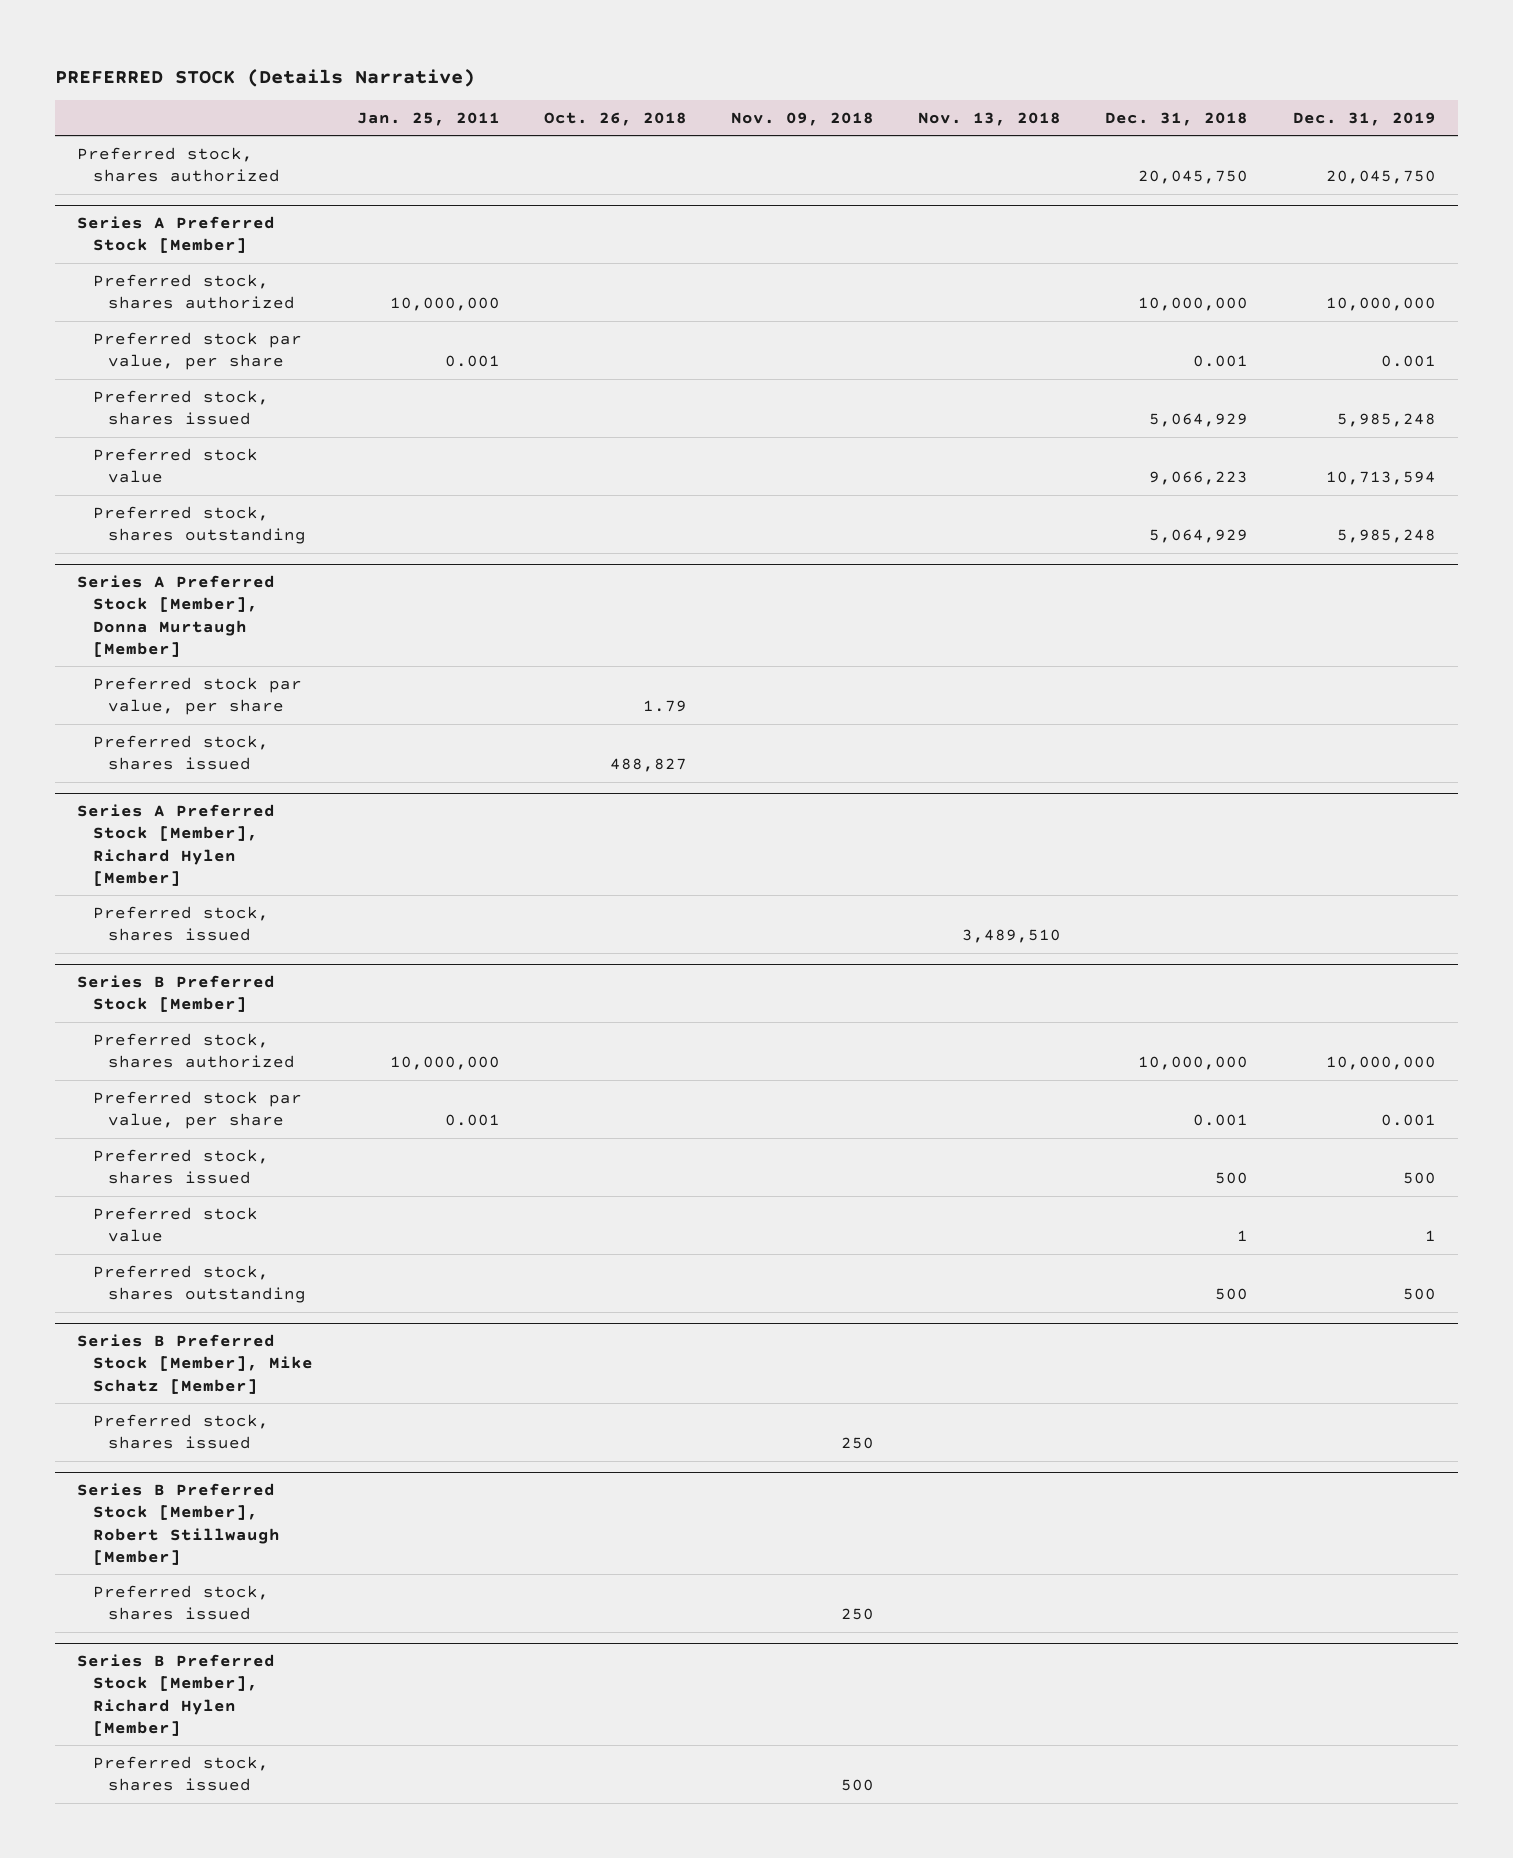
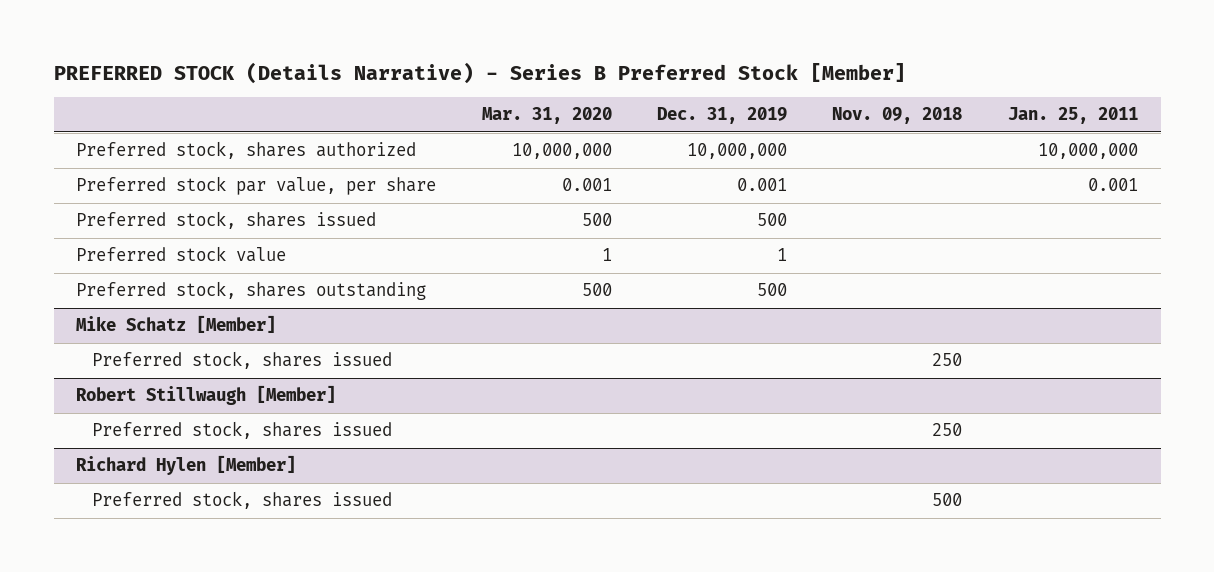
[55,68,476,87] PREFERRED STOCK (Details Narrative) -> [53,62,906,85] PREFERRED STOCK (Details Narrative) - Series B Preferred Stock [Member]
[544,112,688,127] Oct. 26, 2018 -> none
[918,112,1062,127] Nov. 13, 2018 -> none
[1105,112,1249,127] Dec. 31, 2018 -> none
none -> [481,107,612,125] Mar. 31, 2020
[77,146,280,183] Preferred stock, shares authorized -> none
[77,215,276,254] Series A Preferred Stock [Member] -> none
[92,389,269,426] Preferred stock, shares issued -> none
[92,447,258,484] Preferred stock value -> none
[92,505,307,545] Preferred stock, shares outstanding -> none
[77,574,276,657] Series A Preferred Stock [Member], Donna Murtaugh [Member] -> none
[92,676,302,716] Preferred stock par value, per share -> none
[92,734,269,771] Preferred stock, shares issued -> none
[77,803,276,886] Series A Preferred Stock [Member], Richard Hylen [Member] -> none
[92,905,269,942] Preferred stock, shares issued -> none
[77,974,276,1013] Series B Preferred Stock [Member] -> none
[92,1032,296,1069] Preferred stock, shares authorized -> none
[92,1090,302,1130] Preferred stock par value, per share -> none
[77,1333,313,1394] Series B Preferred Stock [Member], Mike Schatz [Member] -> none
none -> [76,315,277,334] Mike Schatz [Member]
[77,1482,280,1565] Series B Preferred Stock [Member], Robert Stillwaugh [Member] -> none
none -> [76,385,337,406] Robert Stillwaugh [Member]
[77,1653,276,1736] Series B Preferred Stock [Member], Richard Hylen [Member] -> none
none -> [76,455,297,476] Richard Hylen [Member]

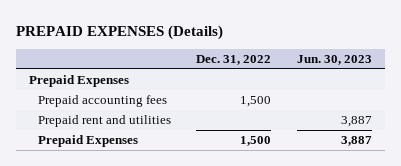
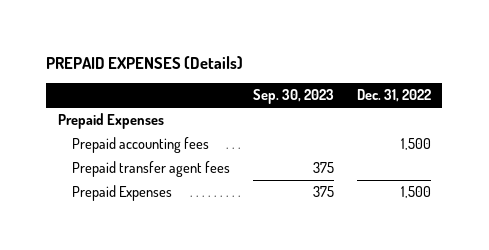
[296,54,372,65] Jun. 30, 2023 -> none
none -> [252,89,334,105] Sep. 30, 2023
[37,115,171,128] Prepaid rent and utilities -> [71,161,230,178] Prepaid transfer agent fees

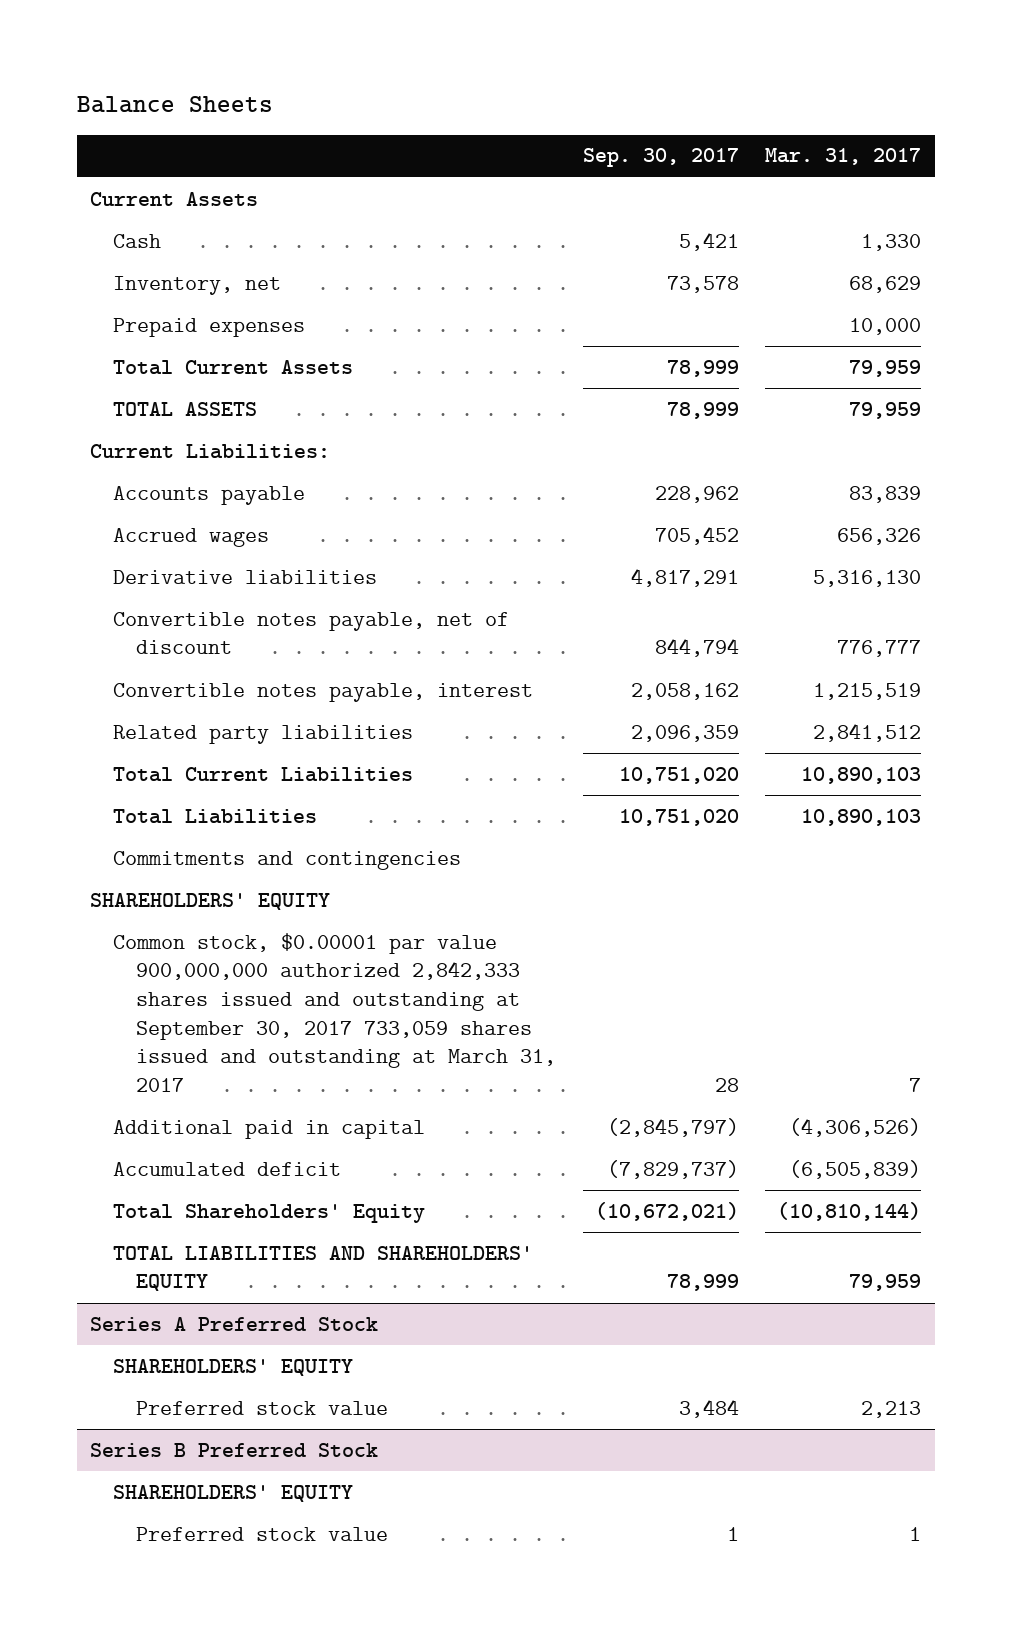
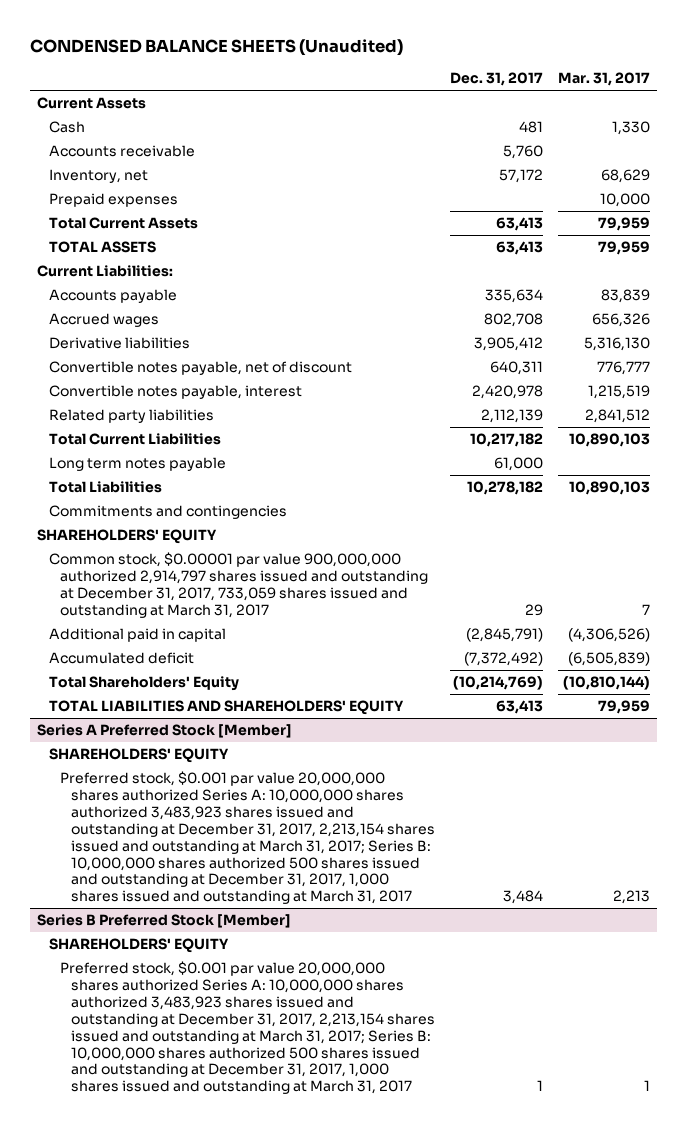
[76,95,273,113] Balance Sheets -> [30,39,404,57] CONDENSED BALANCE SHEETS (Unaudited)
[582,148,739,168] Sep. 30, 2017 -> none
none -> [450,72,544,87] Dec. 31, 2017
none -> [48,145,195,158] Accounts receivable
none -> [48,457,226,472] Long term notes payable
[112,932,556,1092] Common stock, $0.00001 par value 900,000,000 authorized 2,842,333 shares issued and outstanding at September 30, 2017 733,059 shares issued and outstanding at March 31, 2017 -> [48,552,429,618] Common stock, $0.00001 par value 900,000,000 authorized 2,914,797 shares issued and outstanding at December 31, 2017, 733,059 shares issued and outstanding at March 31, 2017
[90,1316,379,1331] Series A Preferred Stock -> [37,724,293,739] Series A Preferred Stock [Member]
[135,1400,388,1415] Preferred stock value -> [60,771,436,905] Preferred stock, $0.001 par value 20,000,000 shares authorized Series A: 10,000,000 shares authorized 3,483,923 shares issued and outstanding at December 31, 2017, 2,213,154 shares issued and outstanding at March 31, 2017; Series B: 10,000,000 shares authorized 500 shares issued and outstanding at December 31, 2017, 1,000 shares issued and outstanding at March 31, 2017
[90,1442,379,1457] Series B Preferred Stock -> [37,914,292,929] Series B Preferred Stock [Member]
[135,1526,388,1541] Preferred stock value -> [60,961,436,1095] Preferred stock, $0.001 par value 20,000,000 shares authorized Series A: 10,000,000 shares authorized 3,483,923 shares issued and outstanding at December 31, 2017, 2,213,154 shares issued and outstanding at March 31, 2017; Series B: 10,000,000 shares authorized 500 shares issued and outstanding at December 31, 2017, 1,000 shares issued and outstanding at March 31, 2017

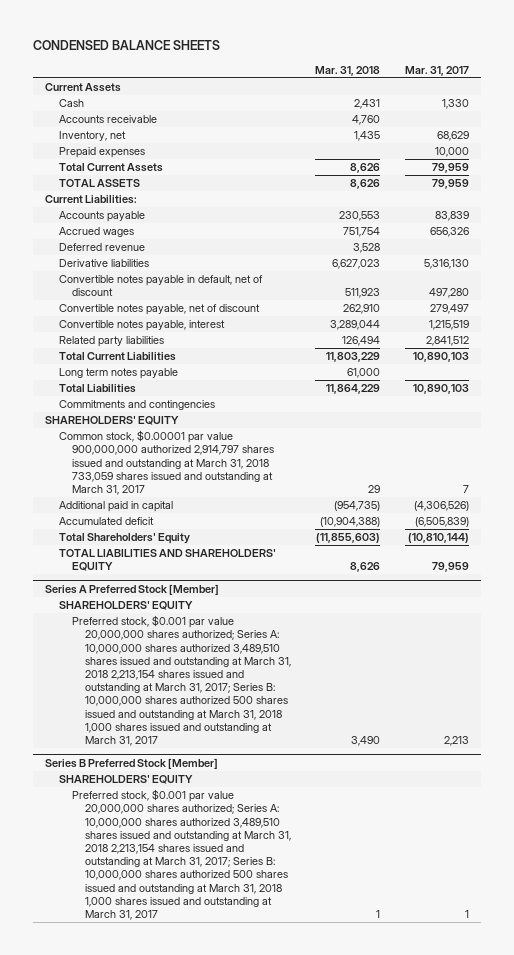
[30,39,404,57] CONDENSED BALANCE SHEETS (Unaudited) -> [33,40,221,51] CONDENSED BALANCE SHEETS
[450,72,544,87] Dec. 31, 2017 -> none
none -> [315,65,381,76] Mar. 31, 2018
none -> [58,243,145,252] Deferred revenue
none -> [58,275,263,297] Convertible notes payable in default, net of discount
[596,361,650,376] 776,777 -> [429,304,469,315] 279,497
[48,552,429,618] Common stock, $0.00001 par value 900,000,000 authorized 2,914,797 shares issued and outstanding at December 31, 2017, 733,059 shares issued and outstanding at March 31, 2017 -> [58,430,274,495] Common stock, $0.00001 par value 900,000,000 authorized 2,914,797 shares issued and outstanding at March 31, 2018 733,059 shares issued and outstanding at March 31, 2017
[60,771,436,905] Preferred stock, $0.001 par value 20,000,000 shares authorized Series A: 10,000,000 shares authorized 3,483,923 shares issued and outstanding at December 31, 2017, 2,213,154 shares issued and outstanding at March 31, 2017; Series B: 10,000,000 shares authorized 500 shares issued and outstanding at December 31, 2017, 1,000 shares issued and outstanding at March 31, 2017 -> [71,615,292,747] Preferred stock, $0.001 par value 20,000,000 shares authorized; Series A: 10,000,000 shares authorized 3,489,510 shares issued and outstanding at March 31, 2018 2,213,154 shares issued and outstanding at March 31, 2017; Series B: 10,000,000 shares authorized 500 shares issued and outstanding at March 31, 2018 1,000 shares issued and outstanding at March 31, 2017
[60,961,436,1095] Preferred stock, $0.001 par value 20,000,000 shares authorized Series A: 10,000,000 shares authorized 3,483,923 shares issued and outstanding at December 31, 2017, 2,213,154 shares issued and outstanding at March 31, 2017; Series B: 10,000,000 shares authorized 500 shares issued and outstanding at December 31, 2017, 1,000 shares issued and outstanding at March 31, 2017 -> [71,789,292,921] Preferred stock, $0.001 par value 20,000,000 shares authorized; Series A: 10,000,000 shares authorized 3,489,510 shares issued and outstanding at March 31, 2018 2,213,154 shares issued and outstanding at March 31, 2017; Series B: 10,000,000 shares authorized 500 shares issued and outstanding at March 31, 2018 1,000 shares issued and outstanding at March 31, 2017

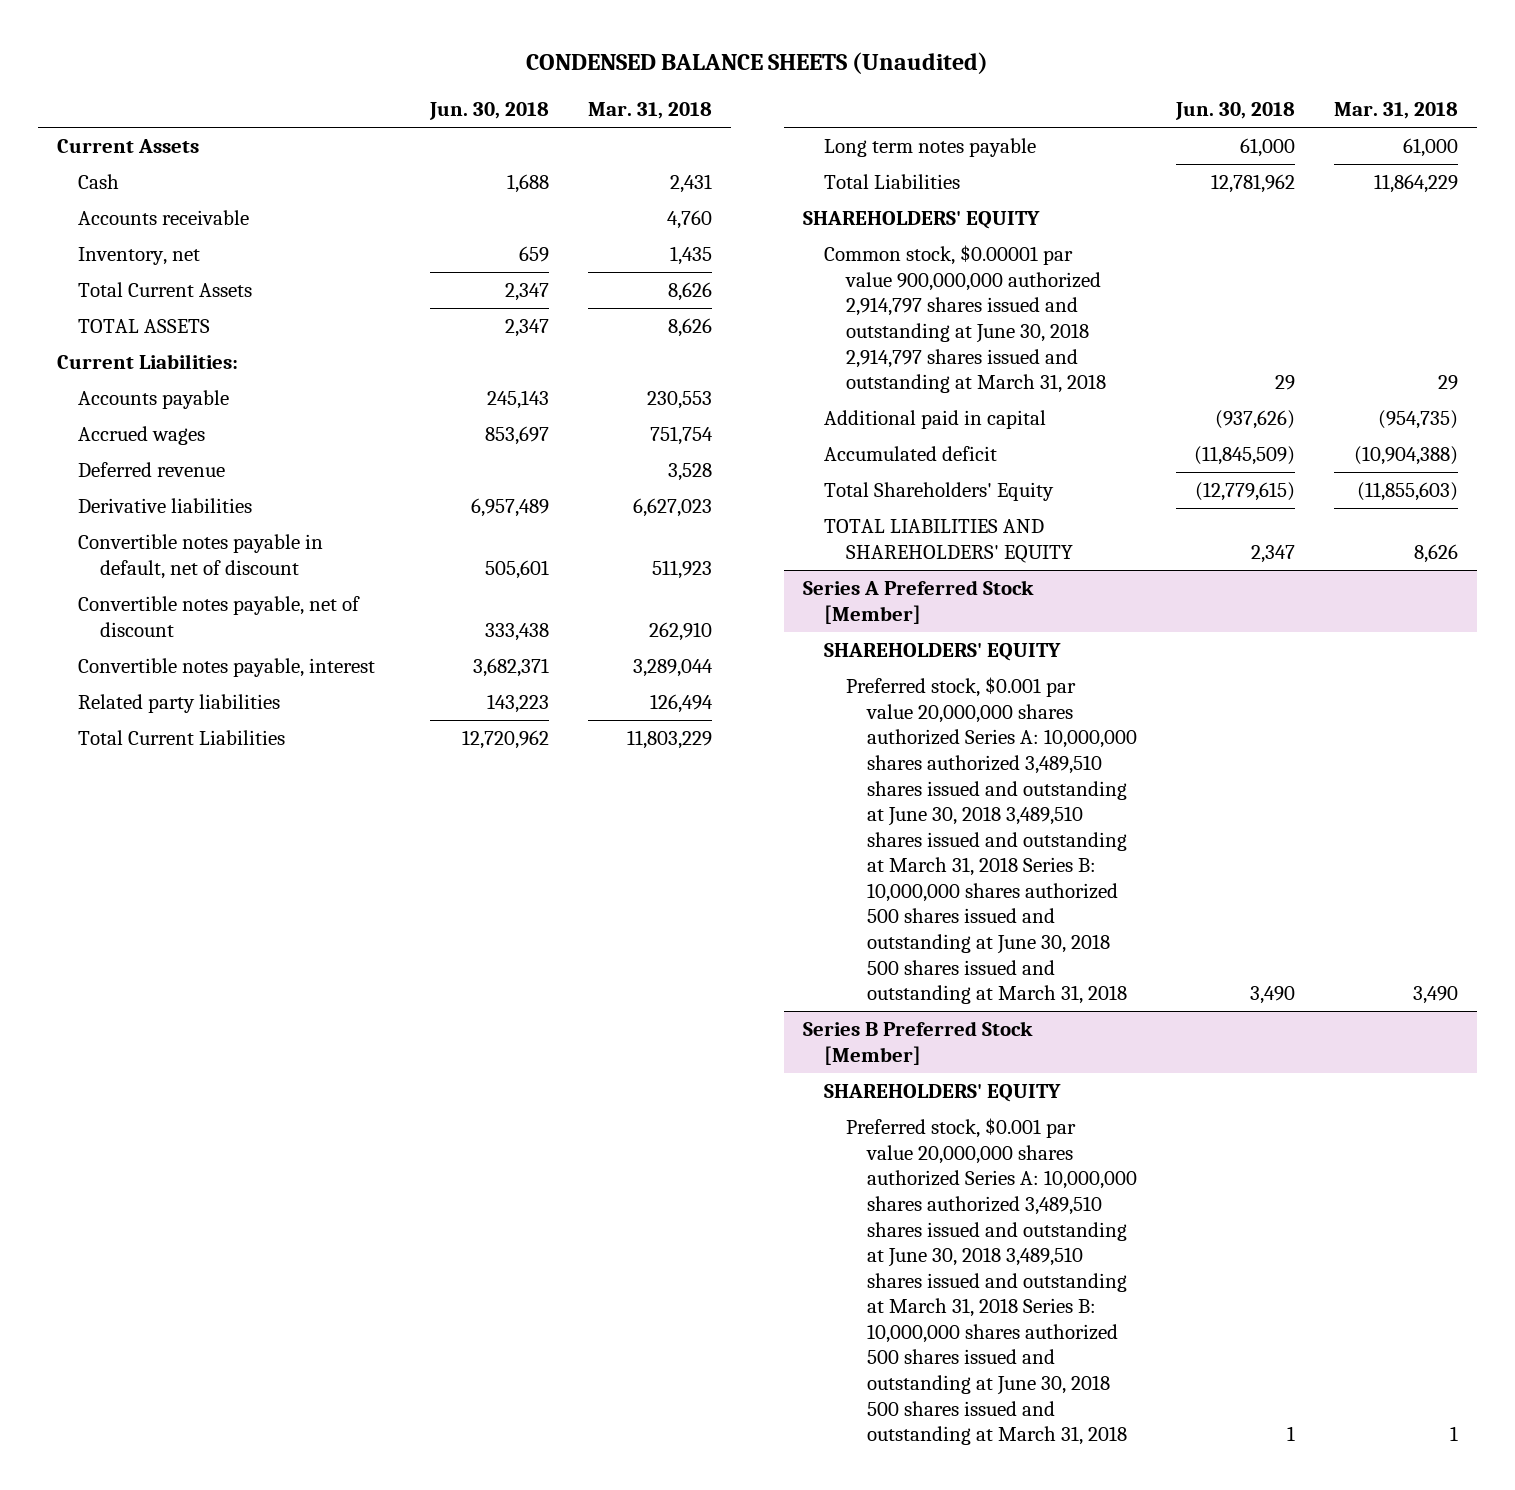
[33,40,221,51] CONDENSED BALANCE SHEETS -> [526,52,989,75] CONDENSED BALANCE SHEETS (Unaudited)
[404,65,469,76] Mar. 31, 2017 -> none
none -> [429,102,550,121] Jun. 30, 2018
[58,147,145,159] Prepaid expenses -> none
[58,400,215,411] Commitments and contingencies -> none
[58,430,274,495] Common stock, $0.00001 par value 900,000,000 authorized 2,914,797 shares issued and outstanding at March 31, 2018 733,059 shares issued and outstanding at March 31, 2017 -> [824,245,1106,394] Common stock, $0.00001 par value 900,000,000 authorized 2,914,797 shares issued and outstanding at June 30, 2018 2,914,797 shares issued and outstanding at March 31, 2018
[71,615,292,747] Preferred stock, $0.001 par value 20,000,000 shares authorized; Series A: 10,000,000 shares authorized 3,489,510 shares issued and outstanding at March 31, 2018 2,213,154 shares issued and outstanding at March 31, 2017; Series B: 10,000,000 shares authorized 500 shares issued and outstanding at March 31, 2018 1,000 shares issued and outstanding at March 31, 2017 -> [845,677,1138,1005] Preferred stock, $0.001 par value 20,000,000 shares authorized Series A: 10,000,000 shares authorized 3,489,510 shares issued and outstanding at June 30, 2018 3,489,510 shares issued and outstanding at March 31, 2018 Series B: 10,000,000 shares authorized 500 shares issued and outstanding at June 30, 2018 500 shares issued and outstanding at March 31, 2018
[71,789,292,921] Preferred stock, $0.001 par value 20,000,000 shares authorized; Series A: 10,000,000 shares authorized 3,489,510 shares issued and outstanding at March 31, 2018 2,213,154 shares issued and outstanding at March 31, 2017; Series B: 10,000,000 shares authorized 500 shares issued and outstanding at March 31, 2018 1,000 shares issued and outstanding at March 31, 2017 -> [845,1118,1138,1446] Preferred stock, $0.001 par value 20,000,000 shares authorized Series A: 10,000,000 shares authorized 3,489,510 shares issued and outstanding at June 30, 2018 3,489,510 shares issued and outstanding at March 31, 2018 Series B: 10,000,000 shares authorized 500 shares issued and outstanding at June 30, 2018 500 shares issued and outstanding at March 31, 2018

